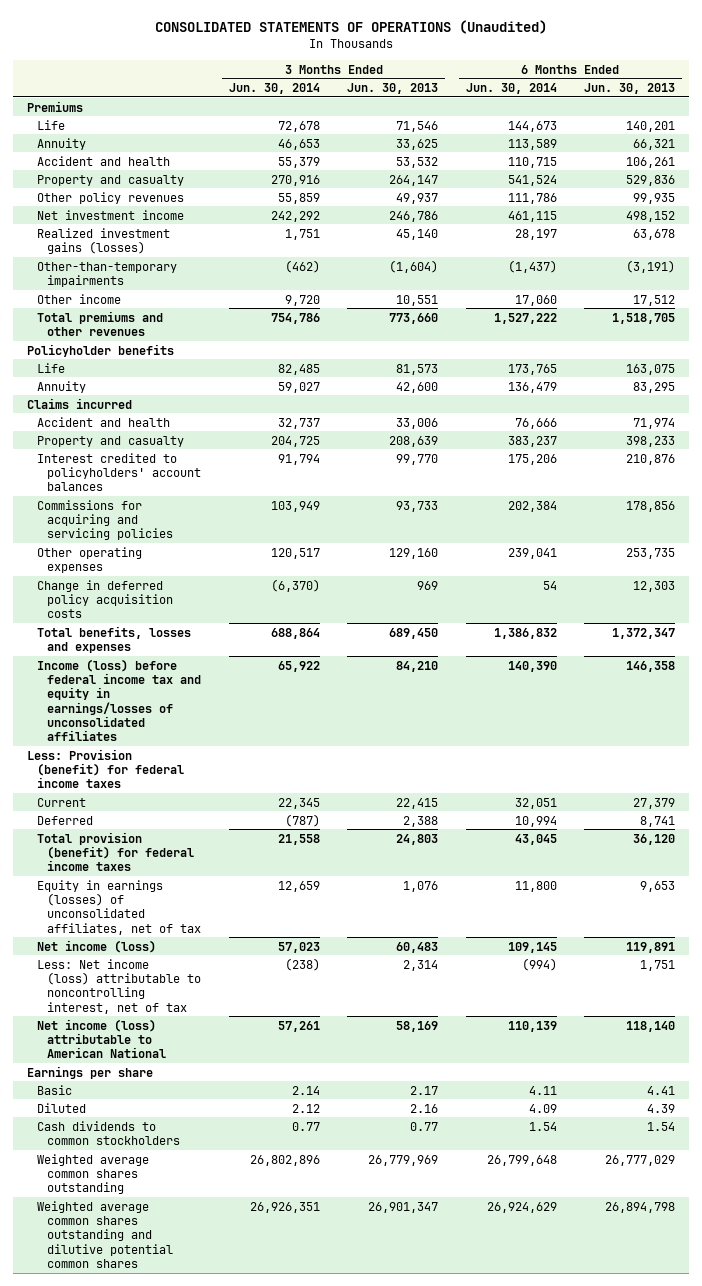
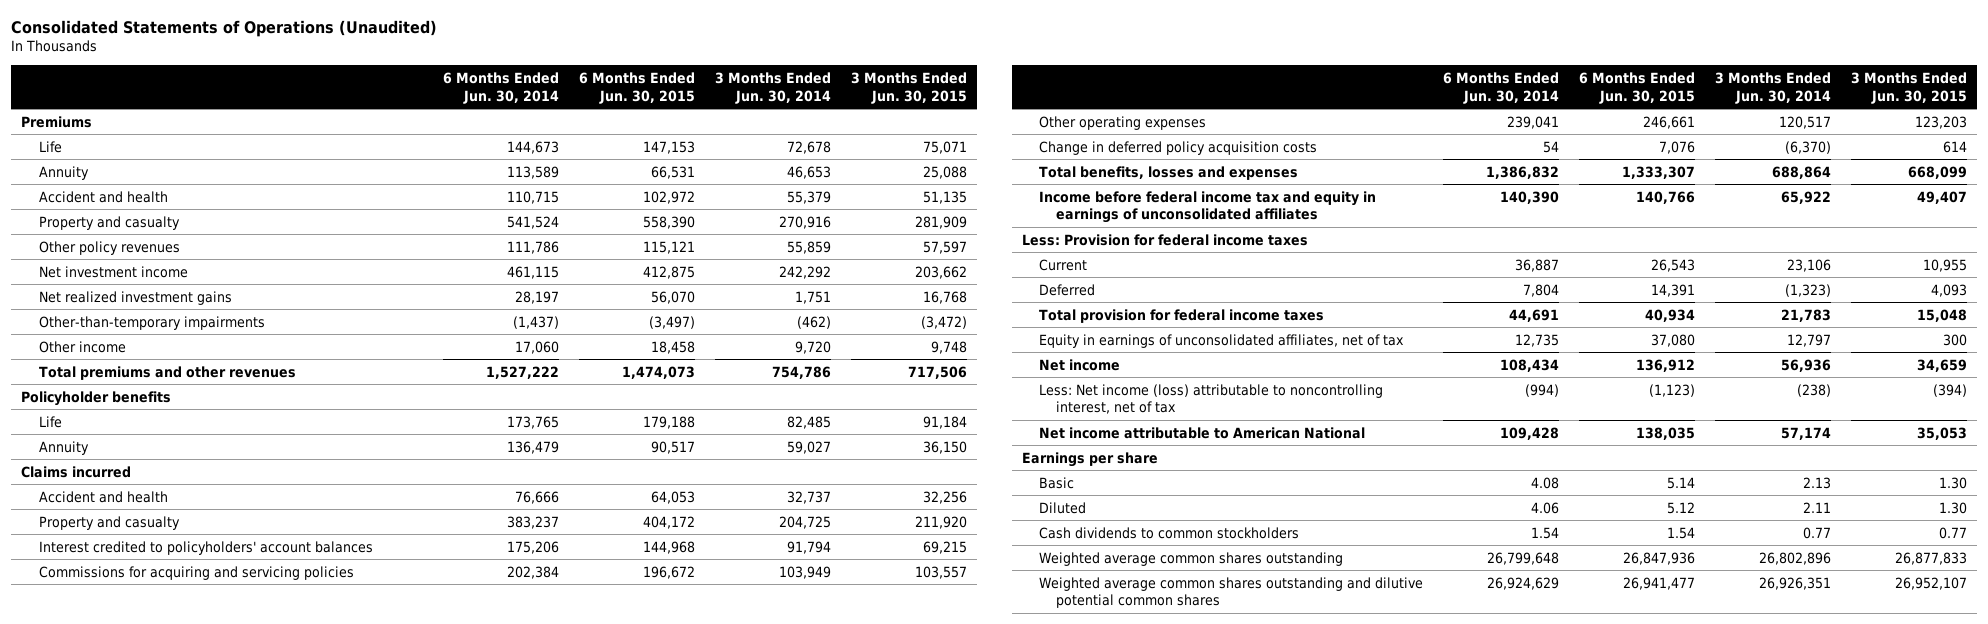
[155,19,548,34] CONSOLIDATED STATEMENTS OF OPERATIONS (Unaudited) -> [11,19,438,37] Consolidated Statements of Operations (Unaudited)
[347,83,439,95] Jun. 30, 2013 -> none
[584,83,676,95] Jun. 30, 2013 -> none
none -> [578,72,695,104] 6 Months Ended Jun. 30, 2015
none -> [850,72,967,104] 3 Months Ended Jun. 30, 2015
[37,227,171,254] Realized investment gains (losses) -> [38,290,232,305] Net realized investment gains
[37,658,202,742] Income (loss) before federal income tax and equity in earnings/losses of unconsolidated affiliates -> [1038,190,1376,224] Income before federal income tax and equity in earnings of unconsolidated affiliates
[26,748,185,789] Less: Provision (benefit) for federal income taxes -> [1021,233,1308,246] Less: Provision for federal income taxes
[277,797,320,809] 22,345 -> [1787,258,1832,272] 23,106
[514,797,557,809] 32,051 -> [1514,258,1559,272] 36,887
[284,813,320,827] (787) -> [1785,283,1832,297] (1,323)
[514,815,557,827] 10,994 -> [1522,283,1559,297] 7,804
[37,831,195,872] Total provision (benefit) for federal income taxes -> [1038,308,1324,323] Total provision for federal income taxes
[277,833,320,845] 21,558 -> [1781,308,1832,322] 21,783
[514,833,557,845] 43,045 -> [1508,308,1559,322] 44,691
[37,879,202,935] Equity in earnings (losses) of unconsolidated affiliates, net of tax -> [1038,333,1404,348] Equity in earnings of unconsolidated affiliates, net of tax
[277,880,320,892] 12,659 -> [1787,333,1832,347] 12,797
[514,880,557,892] 11,800 -> [1514,333,1559,347] 12,735
[37,939,157,953] Net income (loss) -> [1038,358,1120,371] Net income
[277,941,320,953] 57,023 -> [1781,358,1832,372] 56,936
[507,941,557,953] 109,145 -> [1499,358,1559,372] 108,434
[37,1018,167,1059] Net income (loss) attributable to American National -> [1038,426,1365,439] Net income attributable to American National
[277,1020,320,1032] 57,261 -> [1781,426,1832,440] 57,174
[507,1020,557,1032] 110,139 -> [1499,426,1559,440] 109,428
[291,1085,320,1095] 2.14 -> [1803,476,1832,489] 2.13
[528,1085,557,1095] 4.11 -> [1530,476,1559,489] 4.08
[291,1103,320,1113] 2.12 -> [1803,501,1832,513] 2.11
[528,1103,557,1113] 4.09 -> [1530,501,1559,514] 4.06

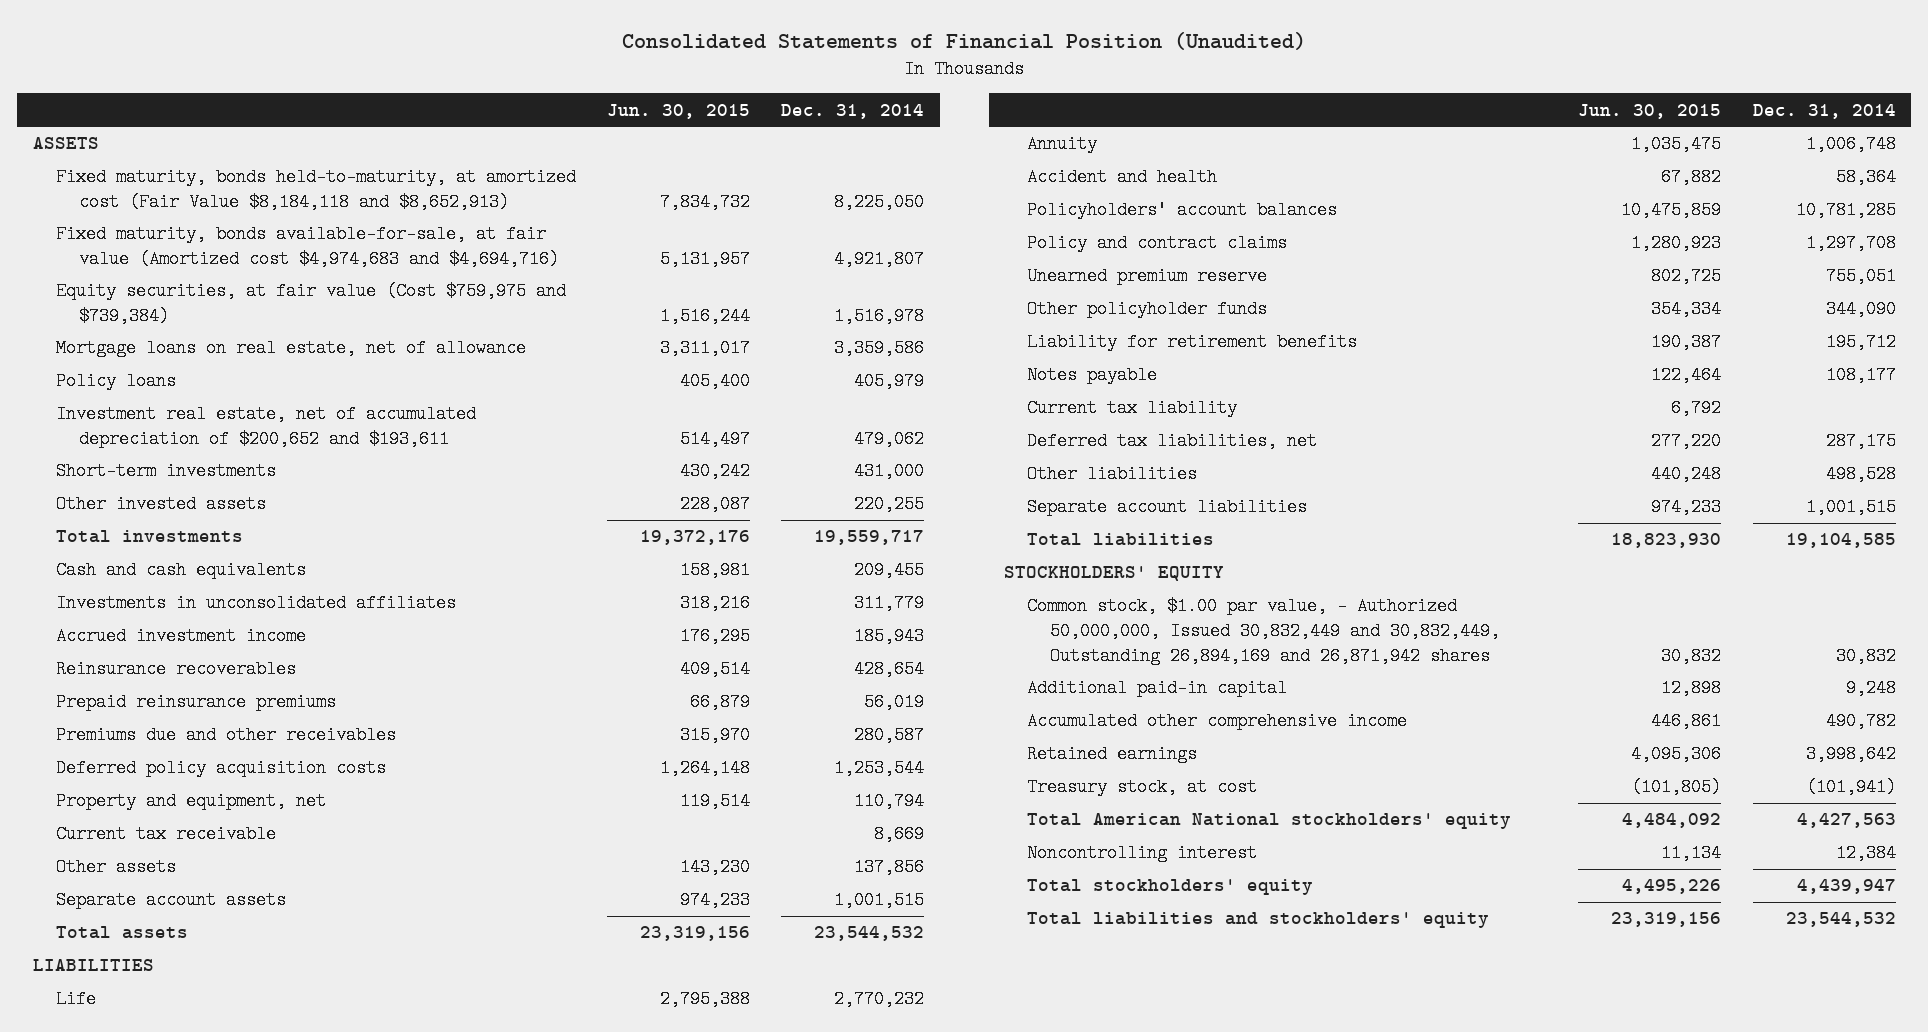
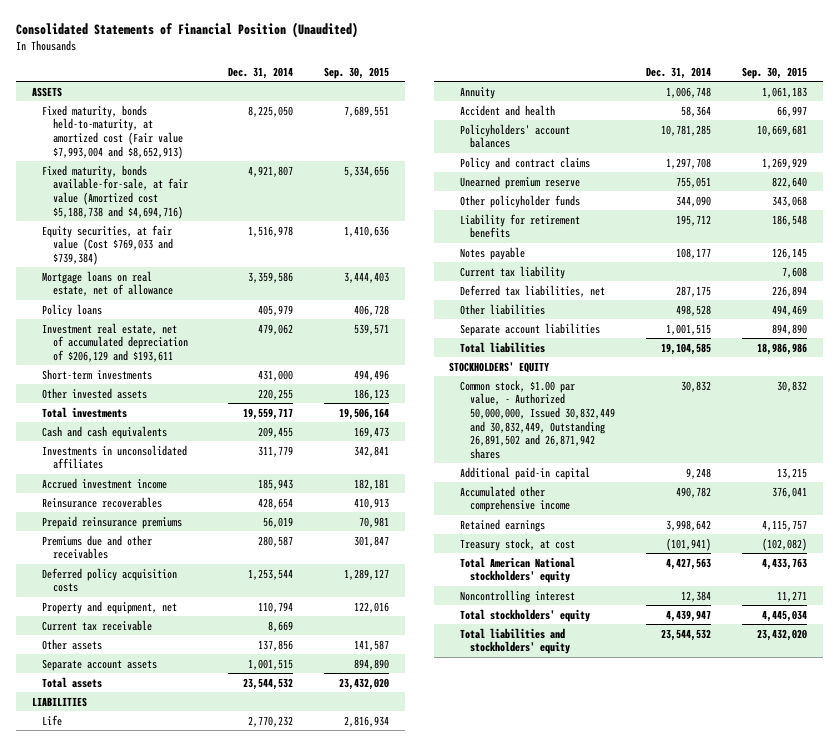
[606,103,750,119] Jun. 30, 2015 -> none
none -> [324,66,390,79] Sep. 30, 2015
[55,168,576,211] Fixed maturity, bonds held-to-maturity, at amortized cost (Fair Value $8,184,118 and $8,652,913) -> [42,104,183,159] Fixed maturity, bonds held-to-maturity, at amortized cost (Fair value $7,993,004 and $8,652,913)
[55,225,559,268] Fixed maturity, bonds available-for-sale, at fair value (Amortized cost $4,974,683 and $4,694,716) -> [42,164,188,219] Fixed maturity, bonds available-for-sale, at fair value (Amortized cost $5,188,738 and $4,694,716)
[55,282,566,325] Equity securities, at fair value (Cost $759,975 and $739,384) -> [42,224,173,266] Equity securities, at fair value (Cost $769,033 and $739,384)
[55,405,476,448] Investment real estate, net of accumulated depreciation of $200,652 and $193,611 -> [42,322,188,363] Investment real estate, net of accumulated depreciation of $206,129 and $193,611
[1027,597,1501,665] Common stock, $1.00 par value, - Authorized 50,000,000, Issued 30,832,449 and 30,832,449, Outstanding 26,894,169 and 26,871,942 shares -> [459,379,616,459] Common stock, $1.00 par value, - Authorized 50,000,000, Issued 30,832,449 and 30,832,449, Outstanding 26,891,502 and 26,871,942 shares

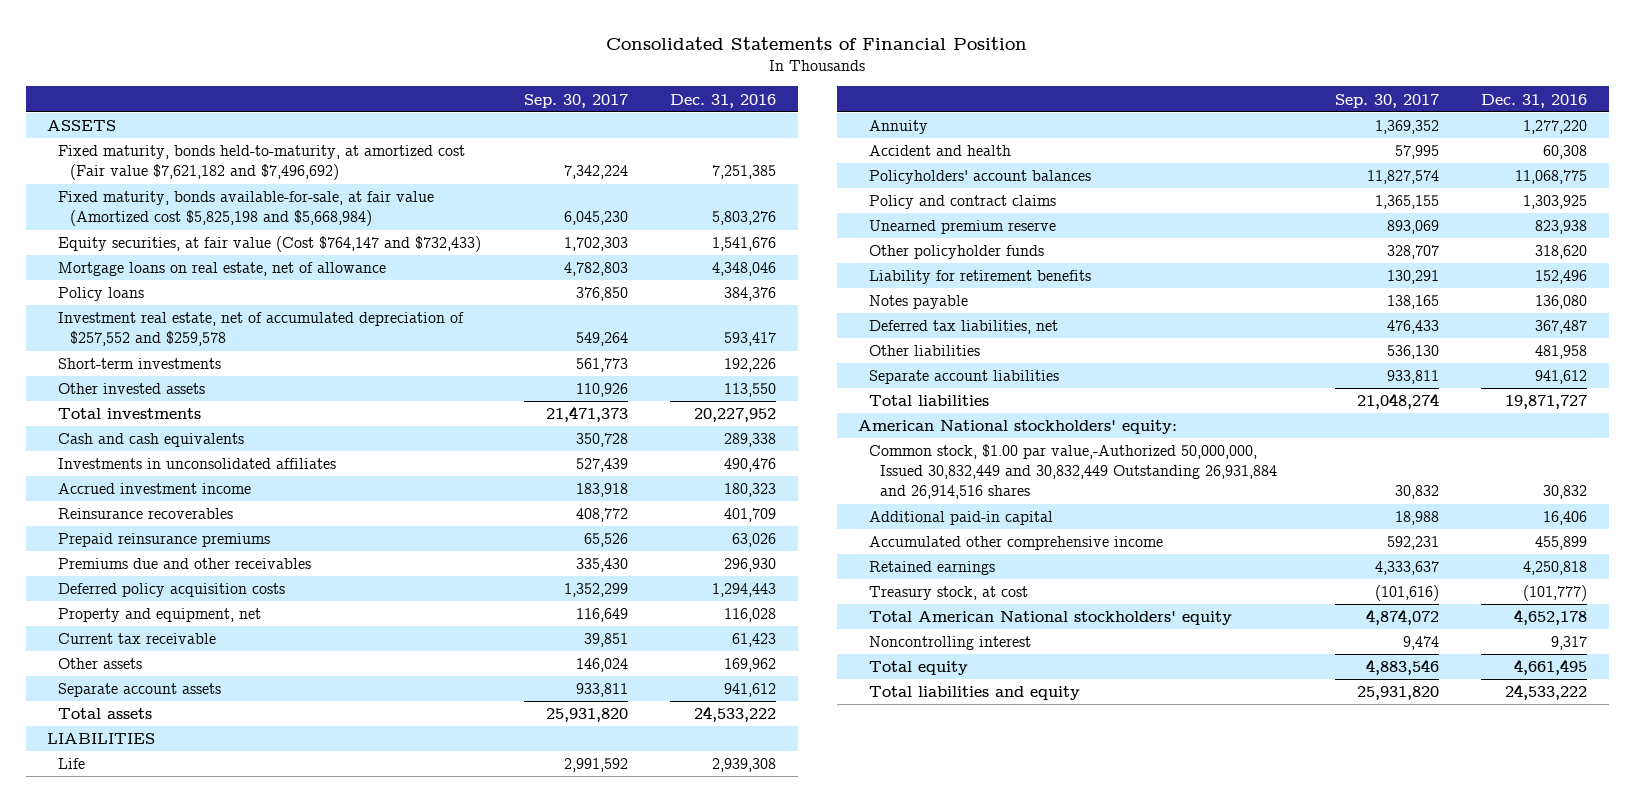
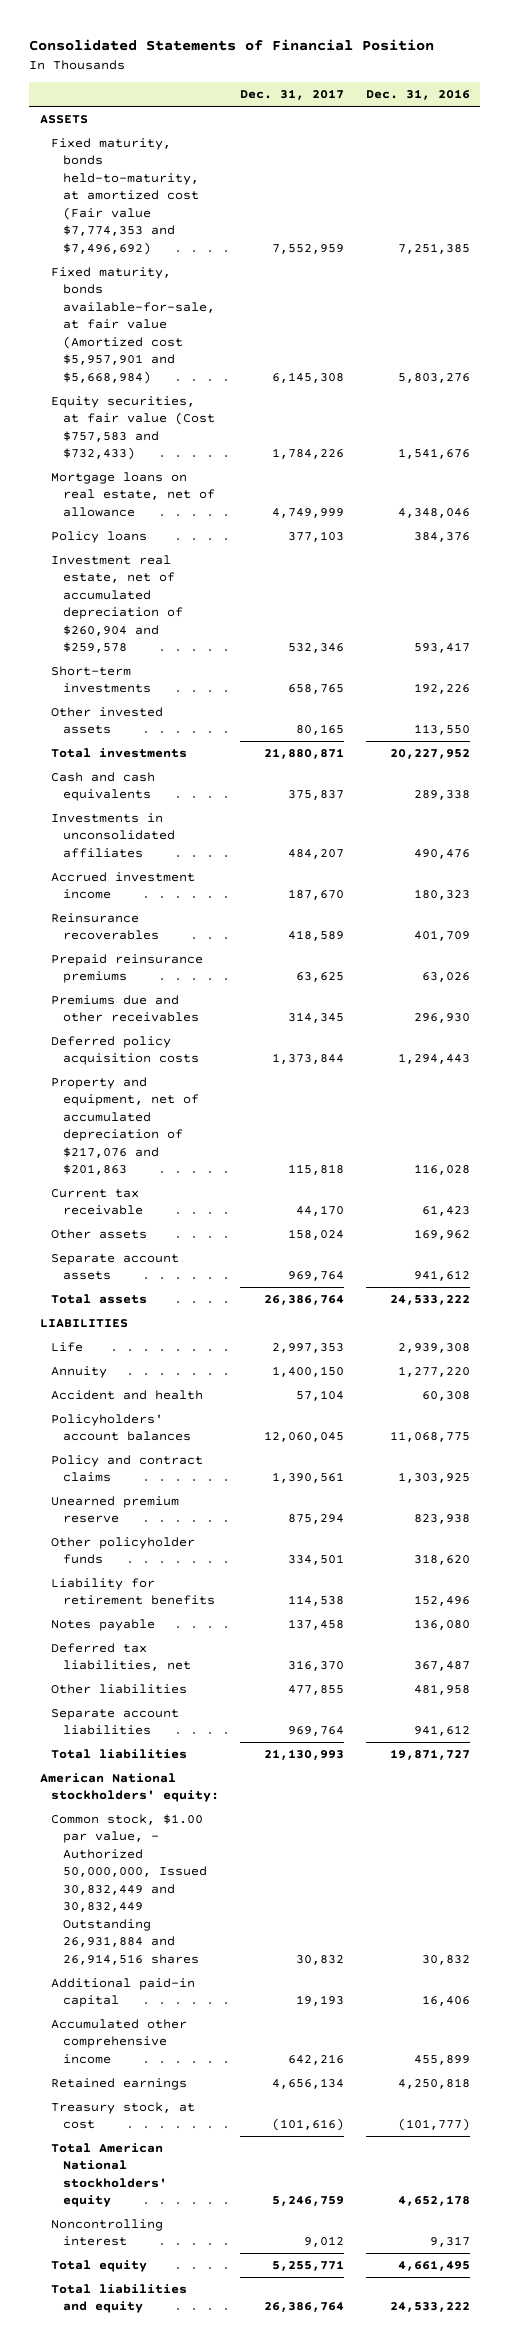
[523,93,628,108] Sep. 30, 2017 -> none
none -> [240,89,345,101] Dec. 31, 2017
[58,145,466,181] Fixed maturity, bonds held-to-maturity, at amortized cost (Fair value $7,621,182 and $7,496,692) -> [51,137,200,255] Fixed maturity, bonds held-to-maturity, at amortized cost (Fair value $7,774,353 and $7,496,692)
[58,191,435,227] Fixed maturity, bonds available-for-sale, at fair value (Amortized cost $5,825,198 and $5,668,984) -> [51,266,216,384] Fixed maturity, bonds available-for-sale, at fair value (Amortized cost $5,957,901 and $5,668,984)
[58,236,482,253] Equity securities, at fair value (Cost $764,147 and $732,433) -> [51,395,216,461] Equity securities, at fair value (Cost $757,583 and $732,433)
[58,312,465,347] Investment real estate, net of accumulated depreciation of $257,552 and $259,578 -> [51,554,184,654] Investment real estate, net of accumulated depreciation of $260,904 and $259,578
[58,608,262,623] Property and equipment, net -> [51,1076,200,1176] Property and equipment, net of accumulated depreciation of $217,076 and $201,863
[869,444,1278,500] Common stock, $1.00 par value,-Authorized 50,000,000, Issued 30,832,449 and 30,832,449 Outstanding 26,931,884 and 26,914,516 shares -> [51,1813,208,1965] Common stock, $1.00 par value, - Authorized 50,000,000, Issued 30,832,449 and 30,832,449 Outstanding 26,931,884 and 26,914,516 shares

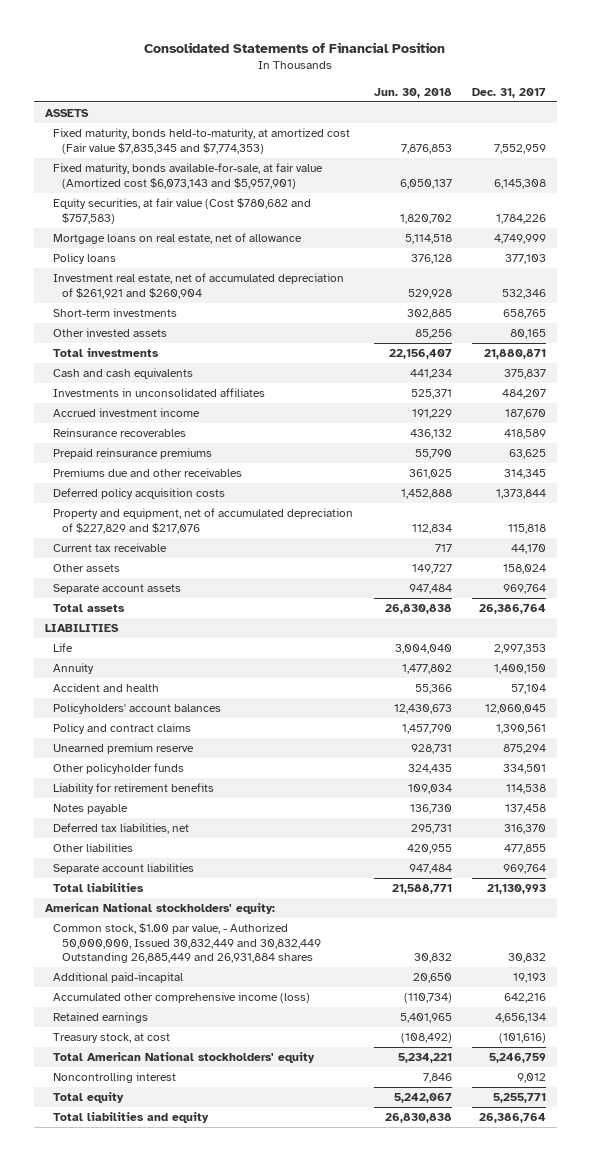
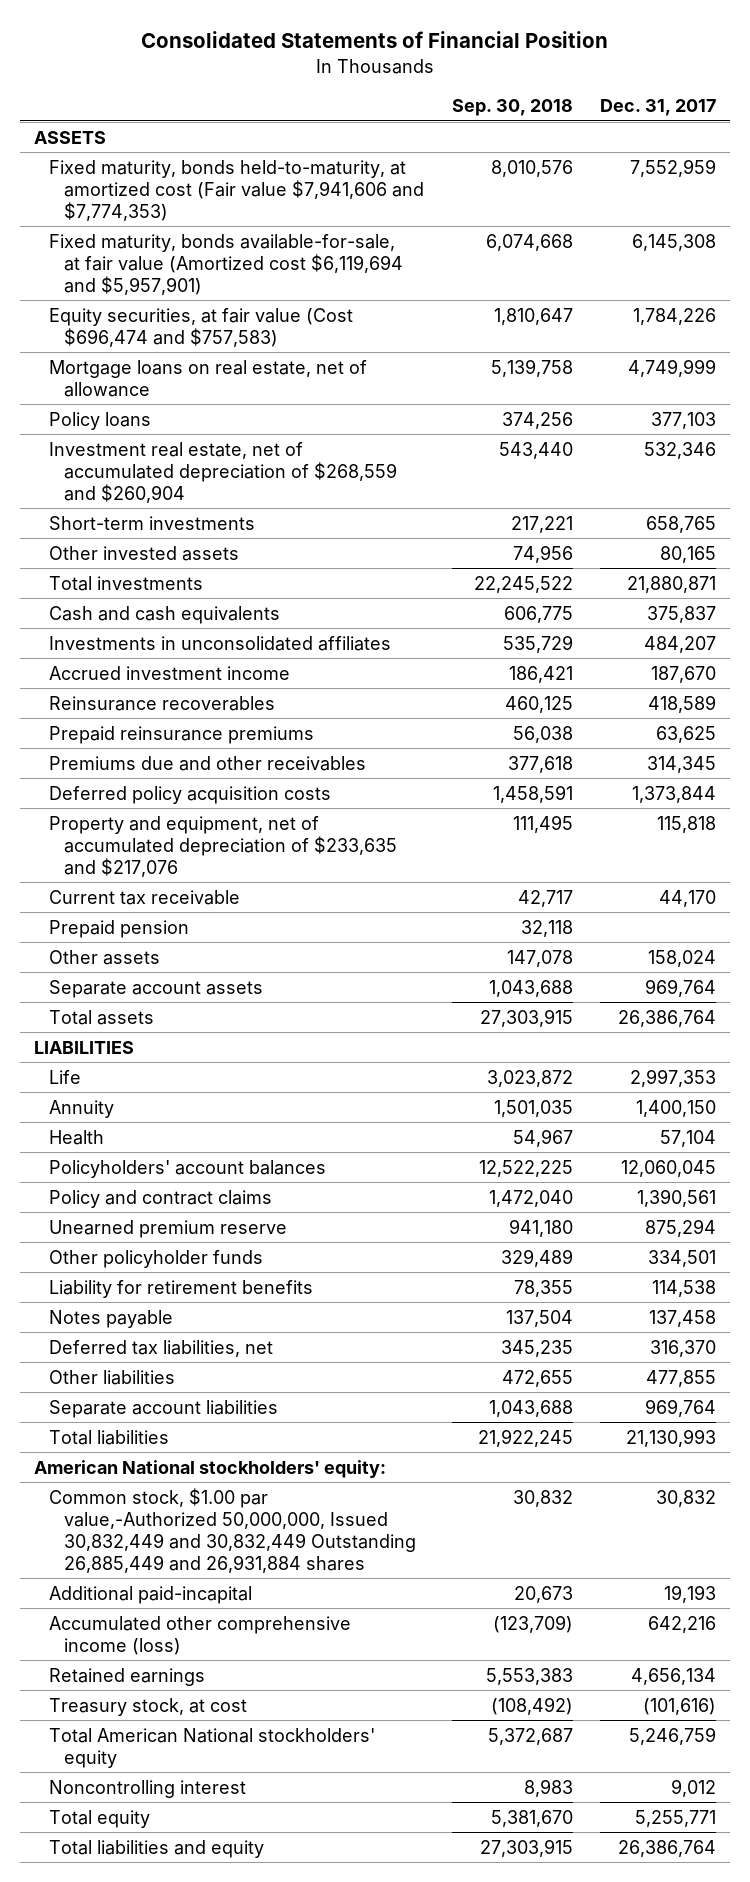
[373,87,452,98] Jun. 30, 2018 -> none
none -> [451,99,573,117] Sep. 30, 2018
[53,128,351,154] Fixed maturity, bonds held-to-maturity, at amortized cost (Fair value $7,835,345 and $7,774,353) -> [49,159,425,221] Fixed maturity, bonds held-to-maturity, at amortized cost (Fair value $7,941,606 and $7,774,353)
[53,163,324,189] Fixed maturity, bonds available-for-sale, at fair value (Amortized cost $6,073,143 and $5,957,901) -> [49,233,404,295] Fixed maturity, bonds available-for-sale, at fair value (Amortized cost $6,119,694 and $5,957,901)
[53,198,312,224] Equity securities, at fair value (Cost $780,682 and $757,583) -> [49,307,354,347] Equity securities, at fair value (Cost $696,474 and $757,583)
[53,273,345,299] Investment real estate, net of accumulated depreciation of $261,921 and $260,904 -> [49,441,398,503] Investment real estate, net of accumulated depreciation of $268,559 and $260,904
[53,508,354,534] Property and equipment, net of accumulated depreciation of $227,829 and $217,076 -> [49,815,398,877] Property and equipment, net of accumulated depreciation of $233,635 and $217,076
none -> [49,919,190,938] Prepaid pension
[53,683,160,693] Accident and health -> [49,1129,105,1145] Health
[53,923,321,963] Common stock, $1.00 par value, - Authorized 50,000,000, Issued 30,832,449 and 30,832,449 Outstanding 26,885,449 and 26,931,884 shares -> [49,1487,417,1573] Common stock, $1.00 par value,-Authorized 50,000,000, Issued 30,832,449 and 30,832,449 Outstanding 26,885,449 and 26,931,884 shares

